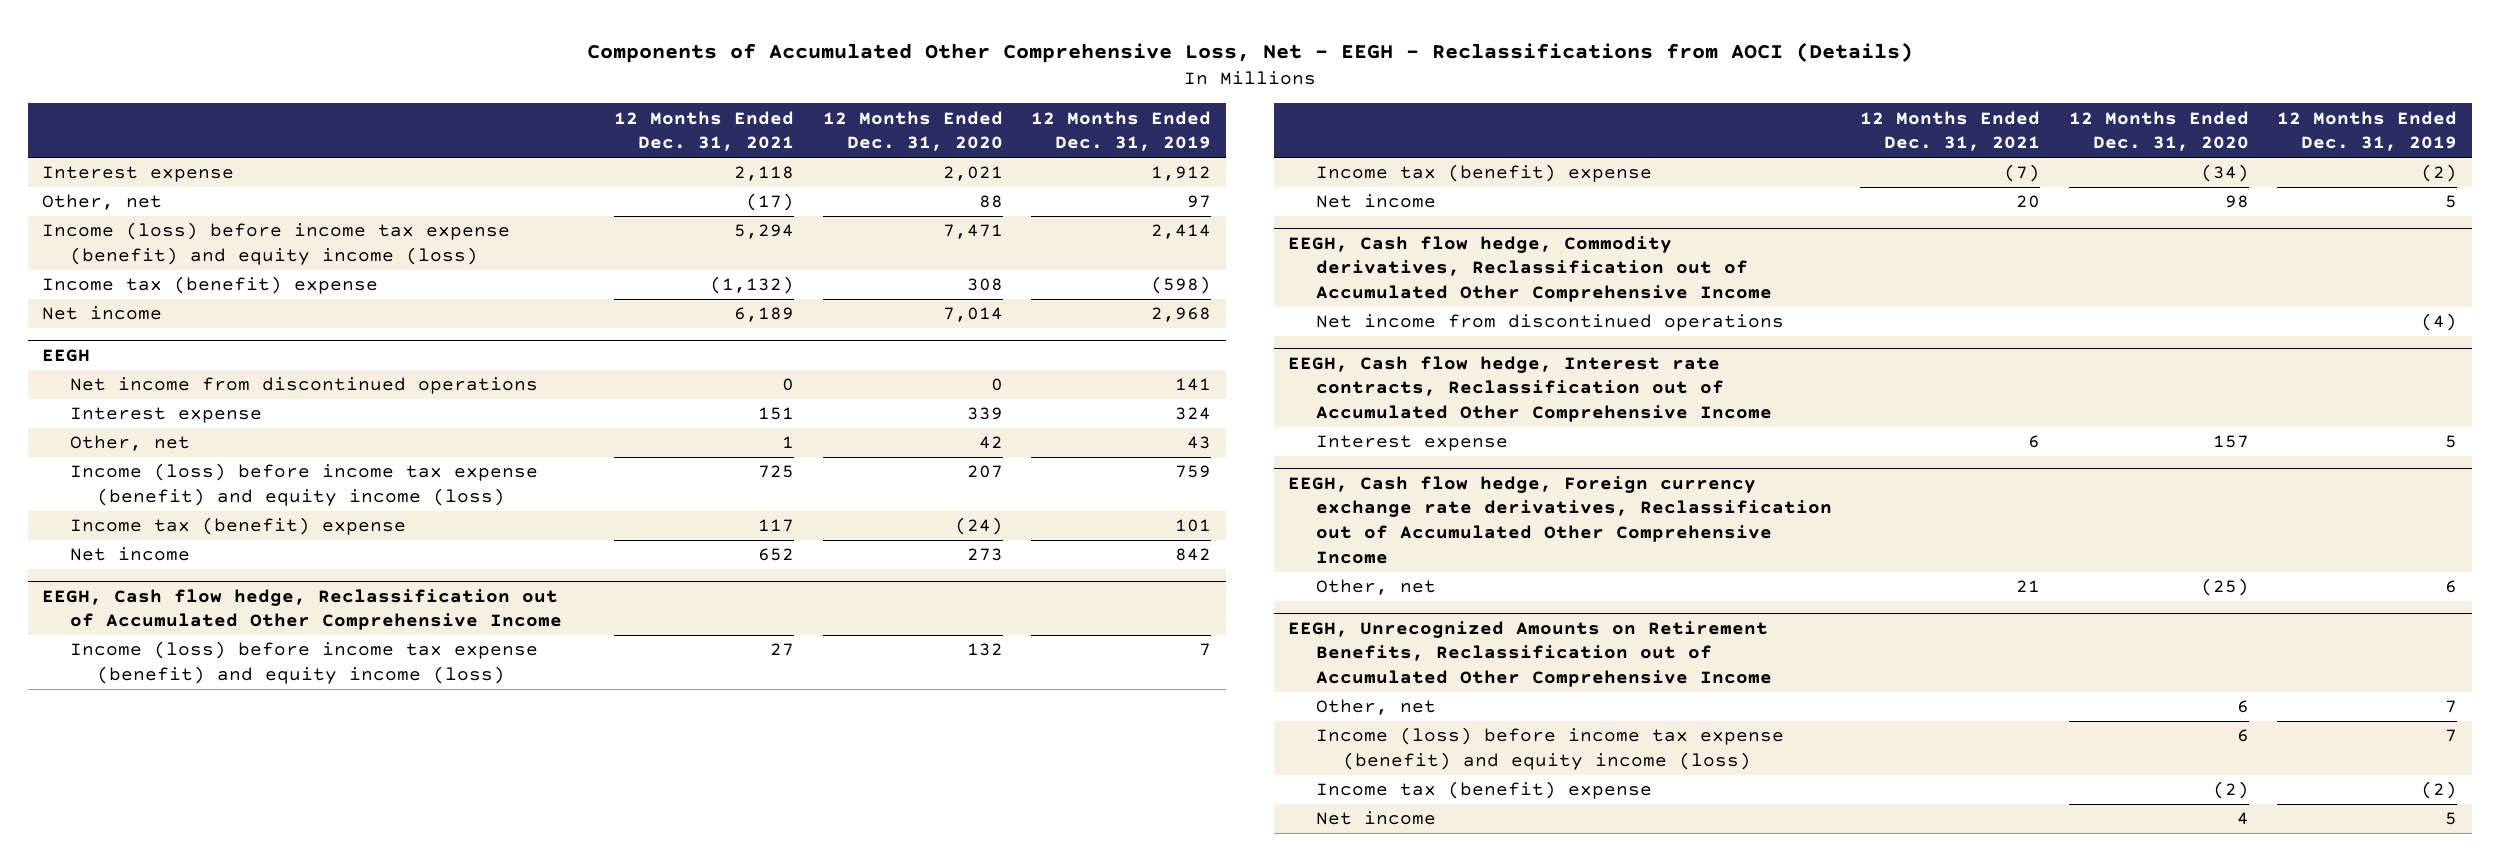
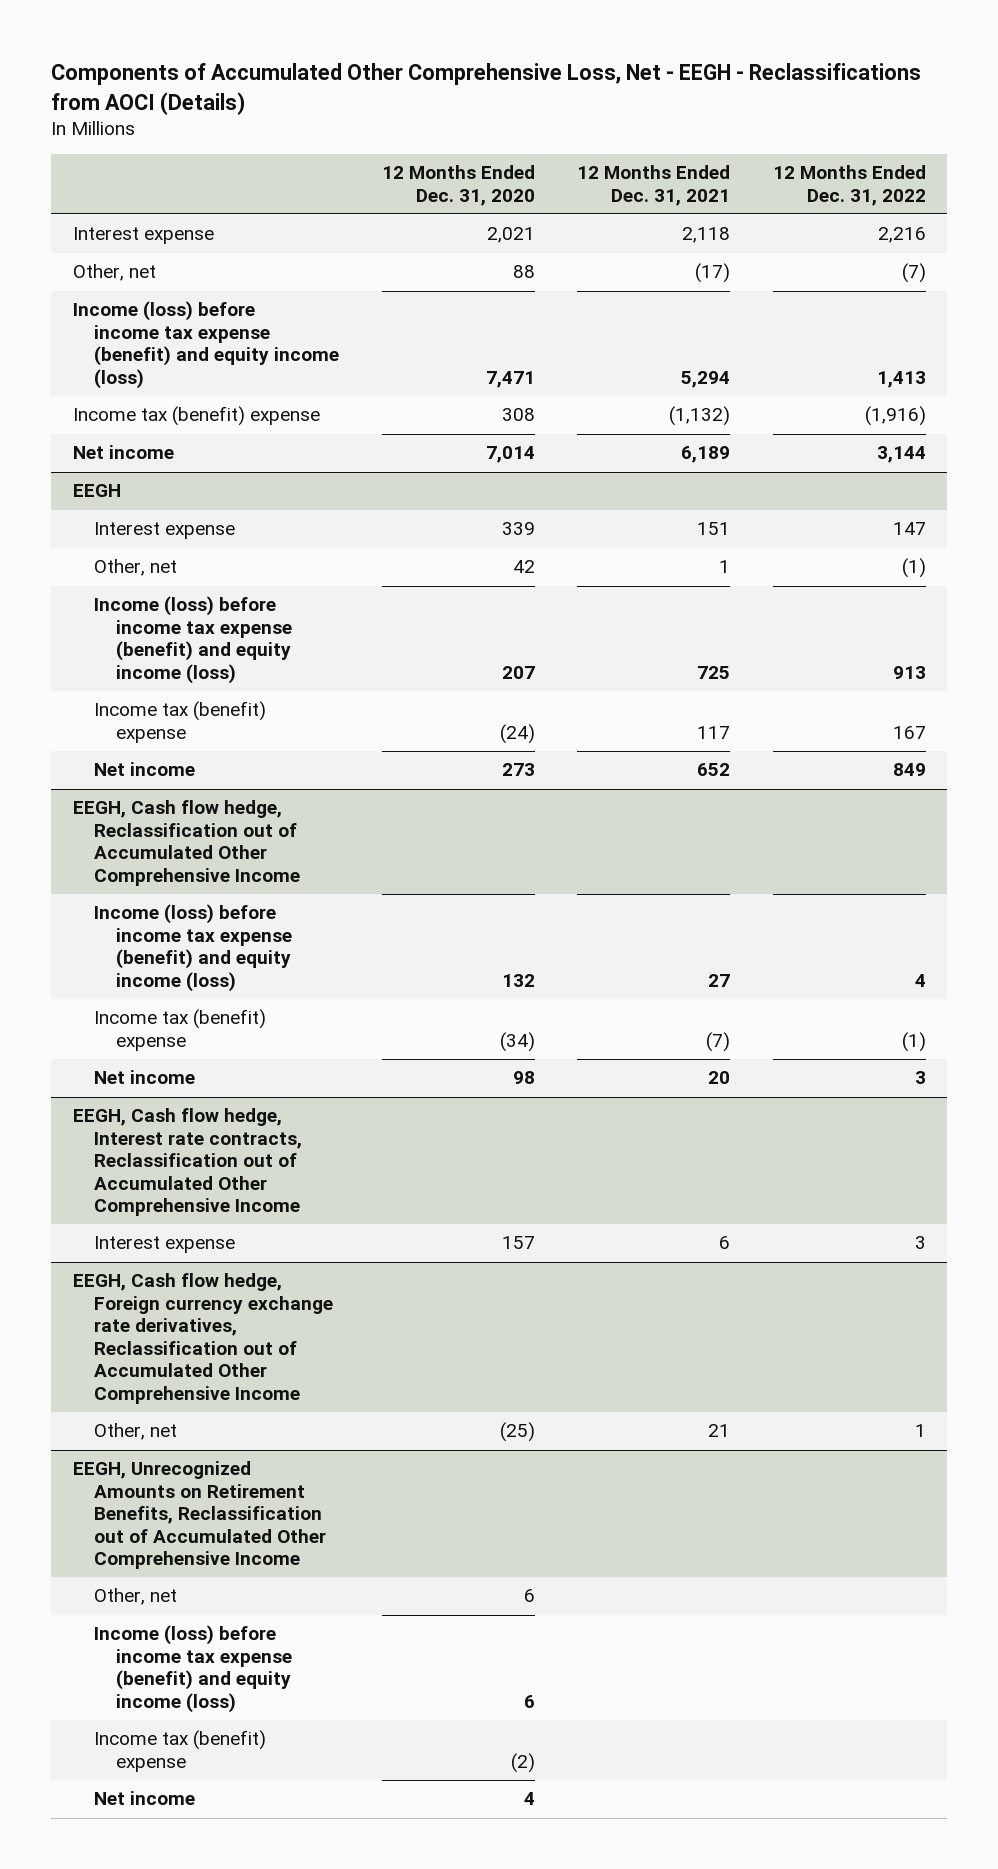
[1031,110,1212,152] 12 Months Ended Dec. 31, 2019 -> none
none -> [772,165,926,206] 12 Months Ended Dec. 31, 2022
[69,377,538,395] Net income from discontinued operations -> none
[1288,235,1772,302] EEGH, Cash flow hedge, Commodity derivatives, Reclassification out of Accumulated Other Comprehensive Income -> none
[1315,314,1784,332] Net income from discontinued operations -> none

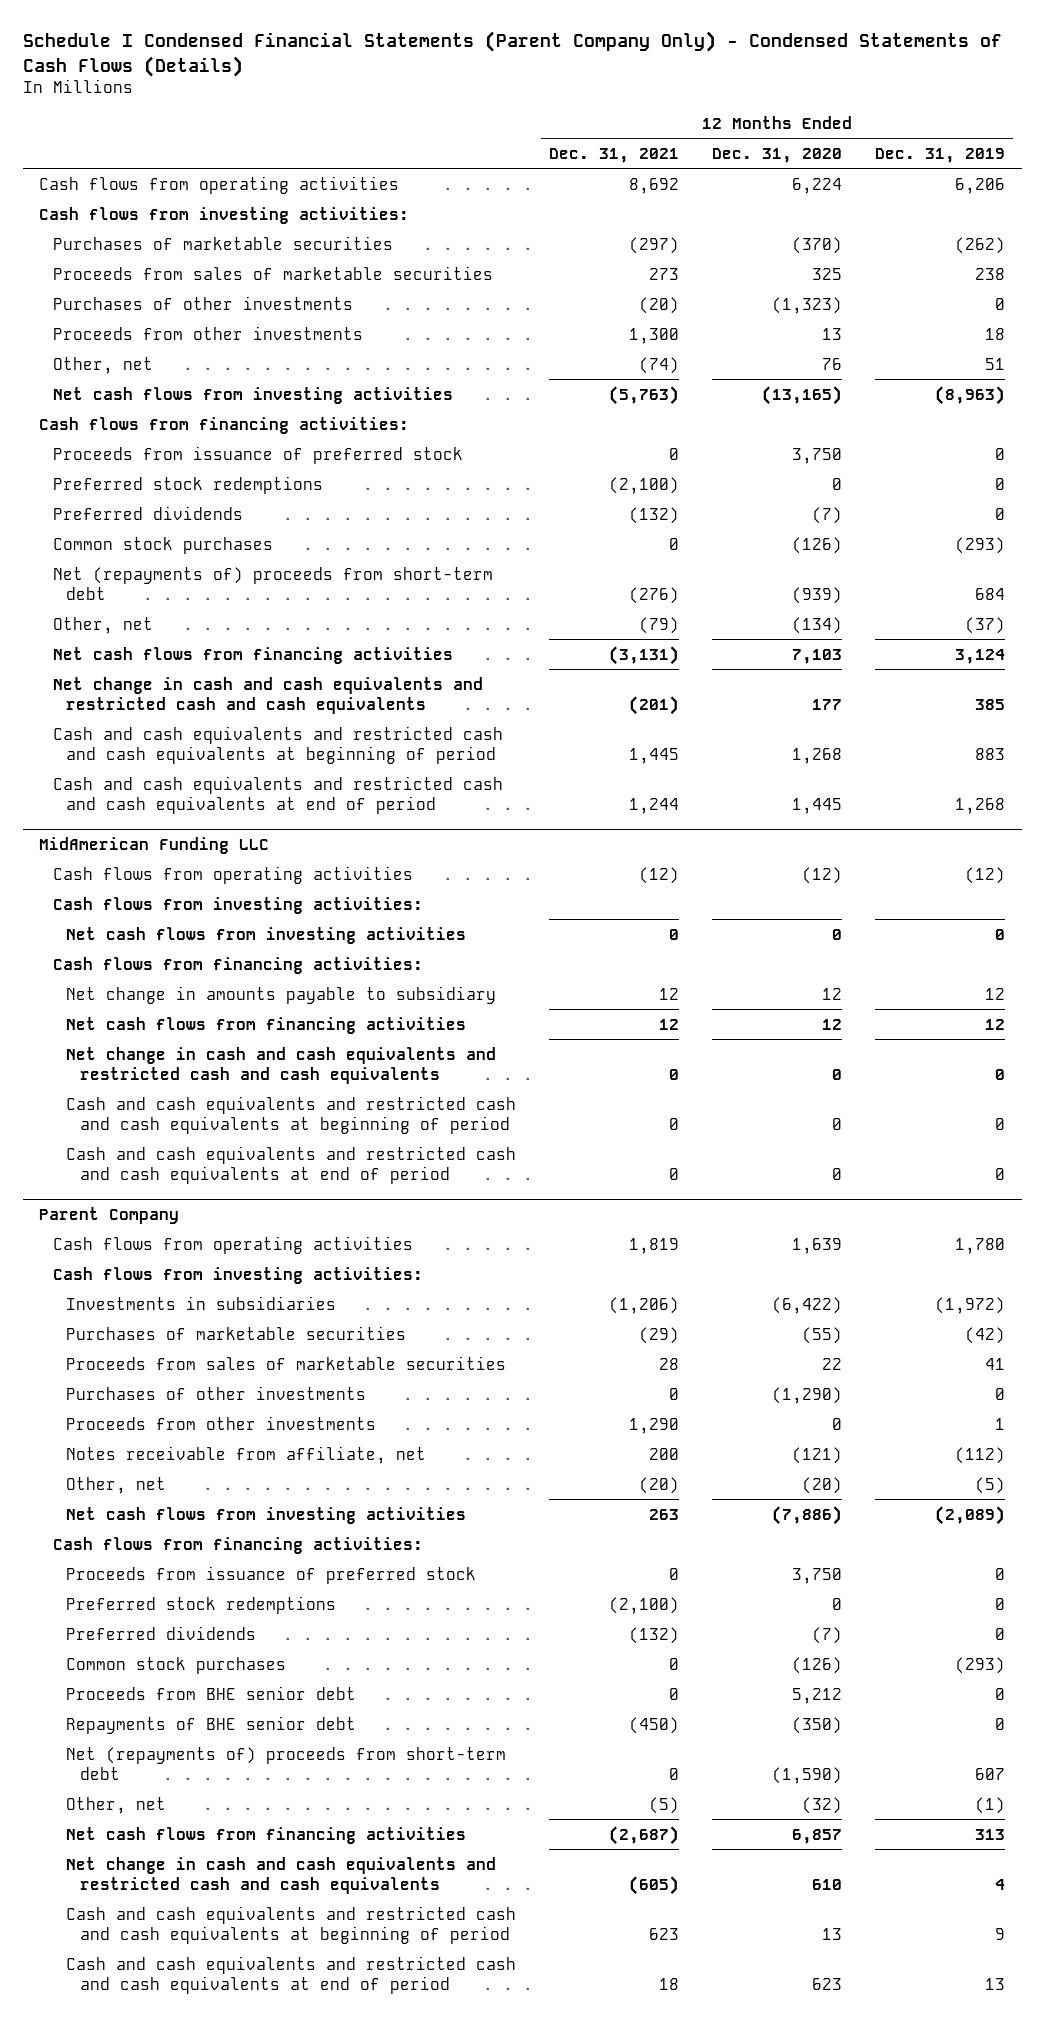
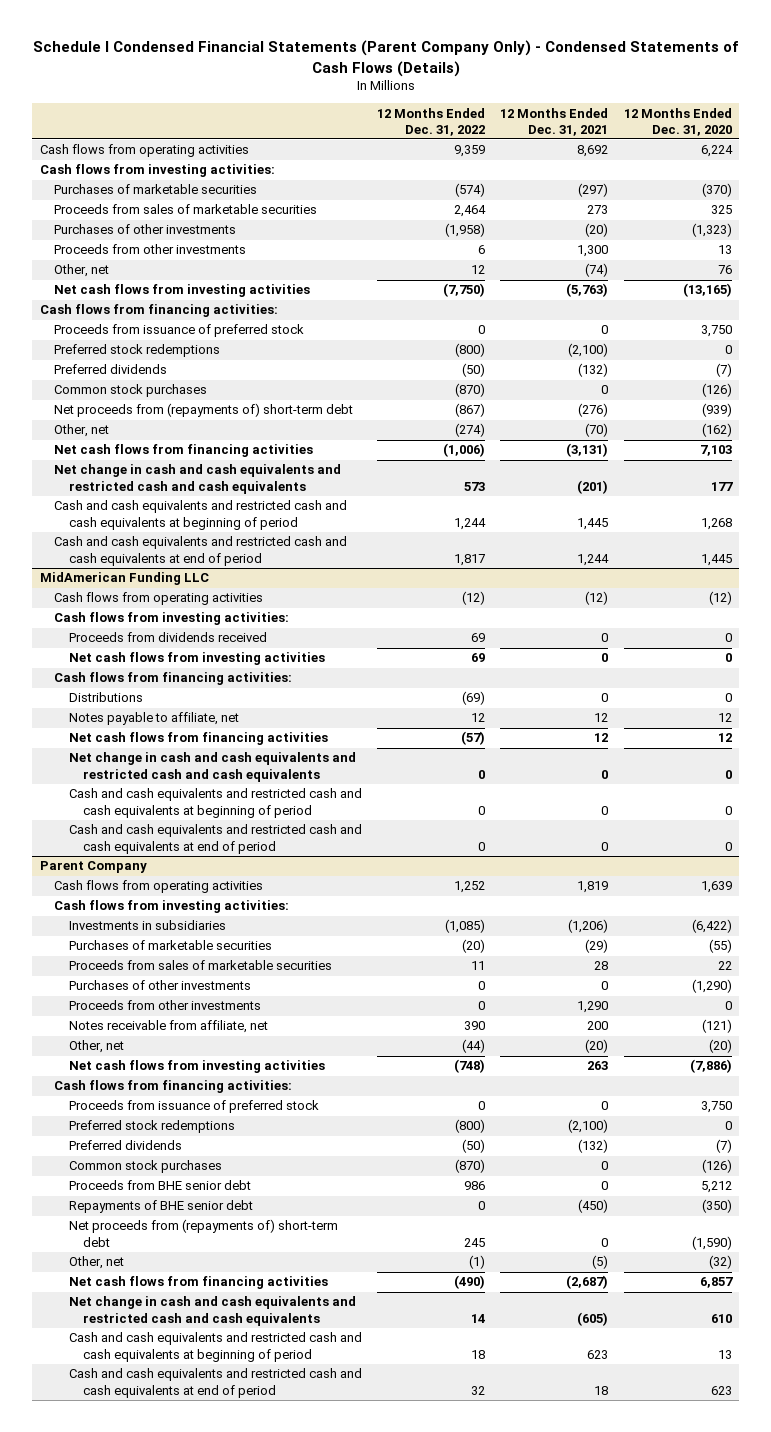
[875,147,1006,163] Dec. 31, 2019 -> none
none -> [376,107,485,136] 12 Months Ended Dec. 31, 2022
[52,566,493,600] Net (repayments of) proceeds from short-term debt -> [54,403,354,418] Net proceeds from (repayments of) short-term debt
[639,616,680,634] (79) -> [585,423,609,438] (70)
[792,616,843,634] (134) -> [701,423,732,438] (162)
none -> [68,632,267,643] Proceeds from dividends received
none -> [68,692,143,703] Distributions
[66,985,497,1004] Net change in amounts payable to subsidiary -> [68,712,239,726] Notes payable to affiliate, net
[66,1746,507,1780] Net (repayments of) proceeds from short-term debt -> [68,1219,338,1247] Net proceeds from (repayments of) short-term debt

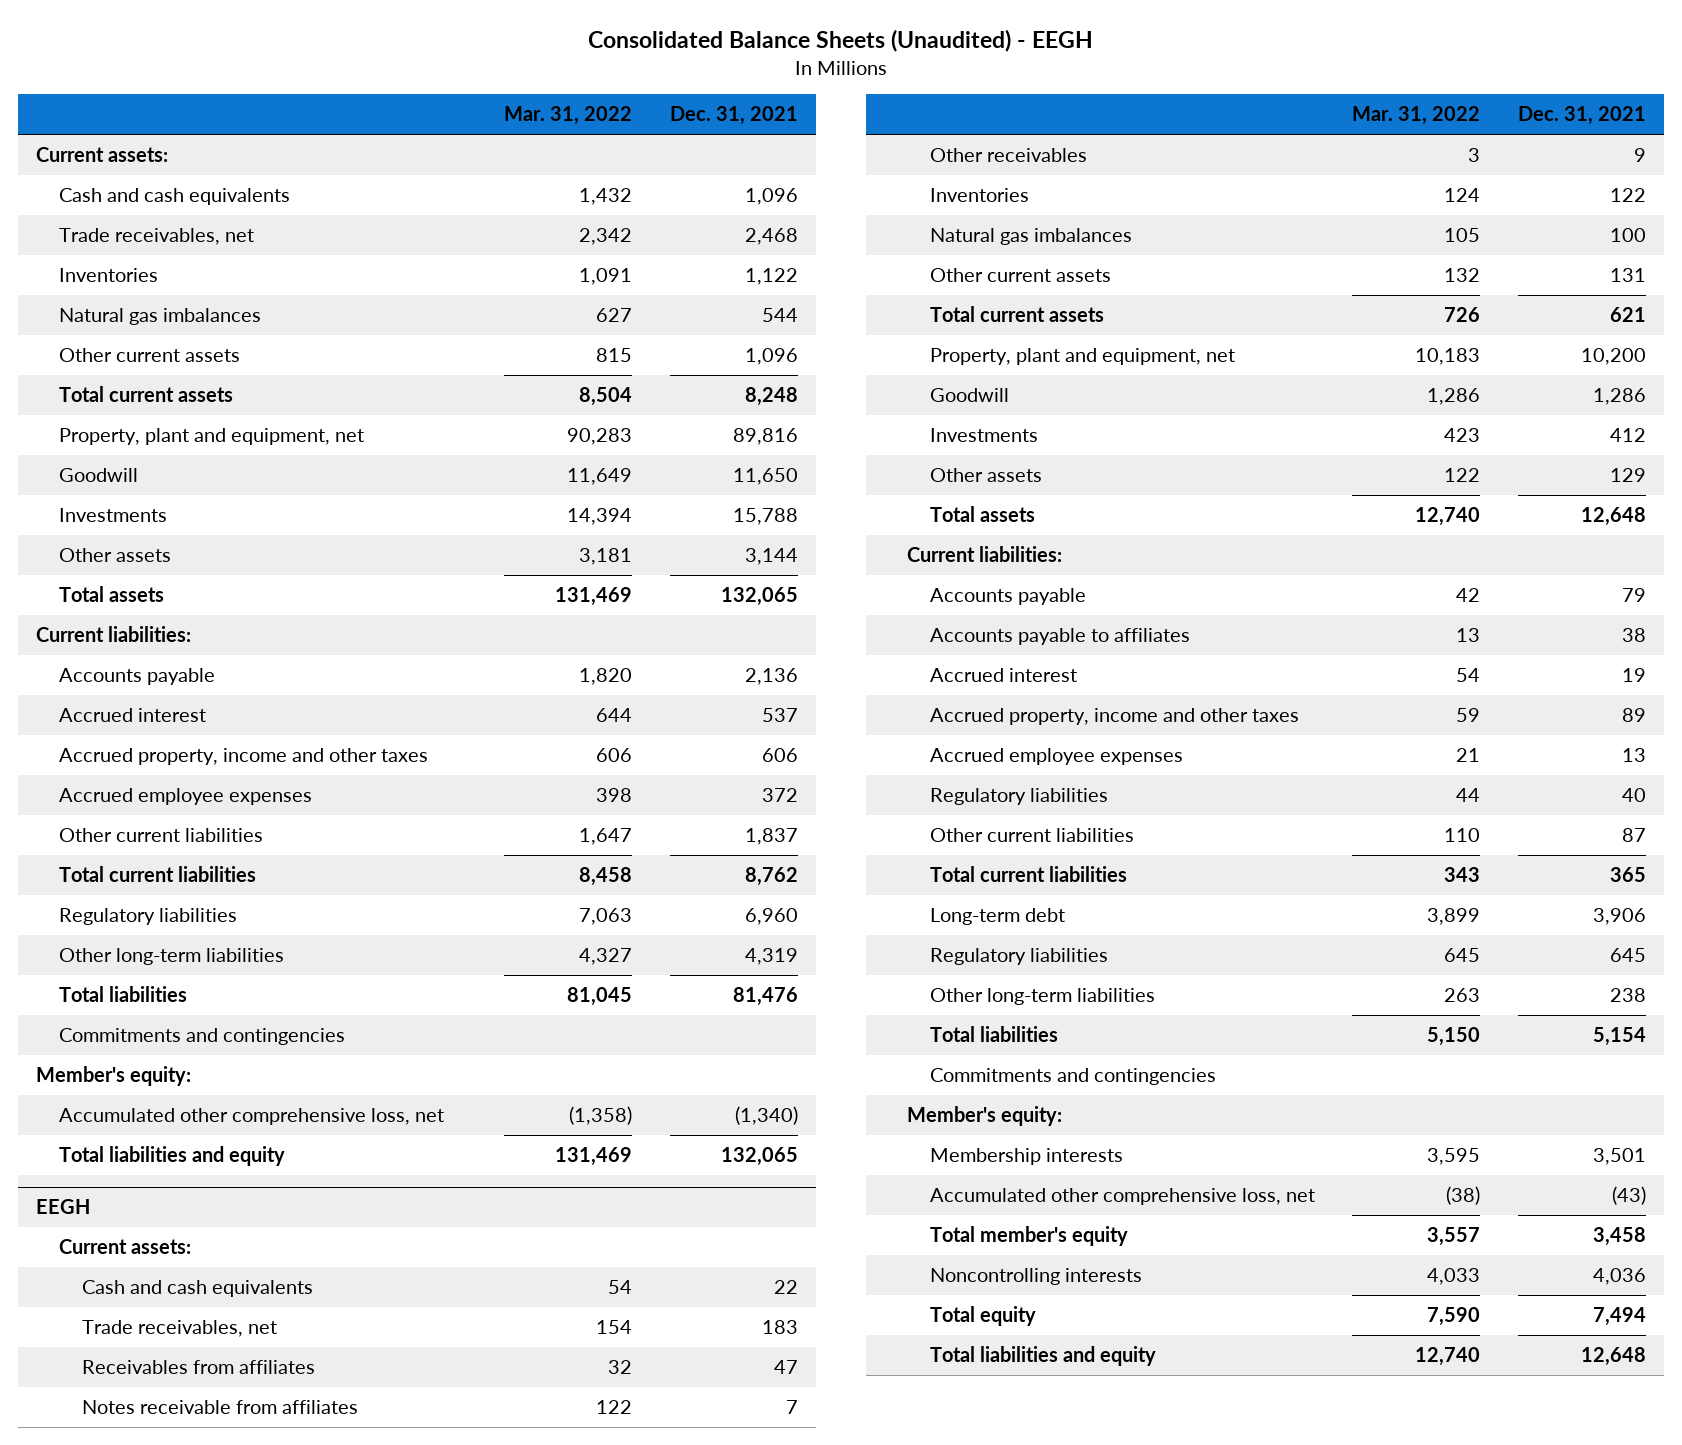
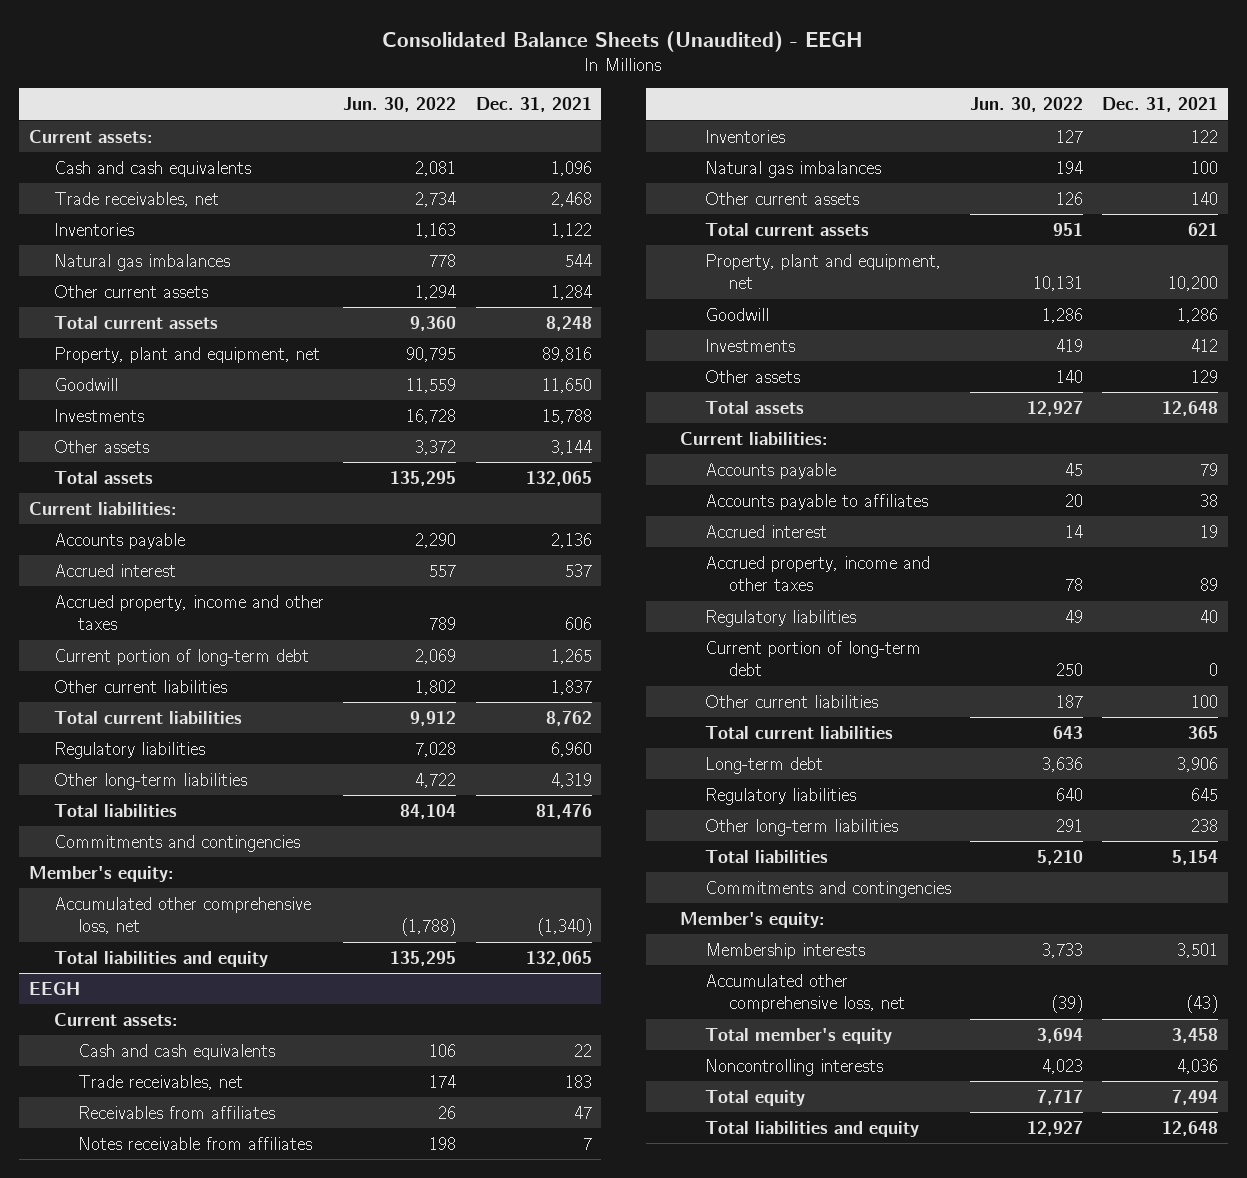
[504,106,633,126] Mar. 31, 2022 -> none
none -> [343,97,457,113] Jun. 30, 2022
[744,347,798,365] 1,096 -> [550,284,592,300] 1,284
[59,787,313,805] Accrued employee expenses -> none
none -> [53,648,309,666] Current portion of long-term debt
[929,147,1087,162] Other receivables -> none
[1609,267,1646,282] 131 -> [1190,191,1218,205] 140
[929,747,1183,765] Accrued employee expenses -> none
none -> [704,640,921,676] Current portion of long-term debt
[1621,827,1646,842] 87 -> [1190,694,1218,708] 100

